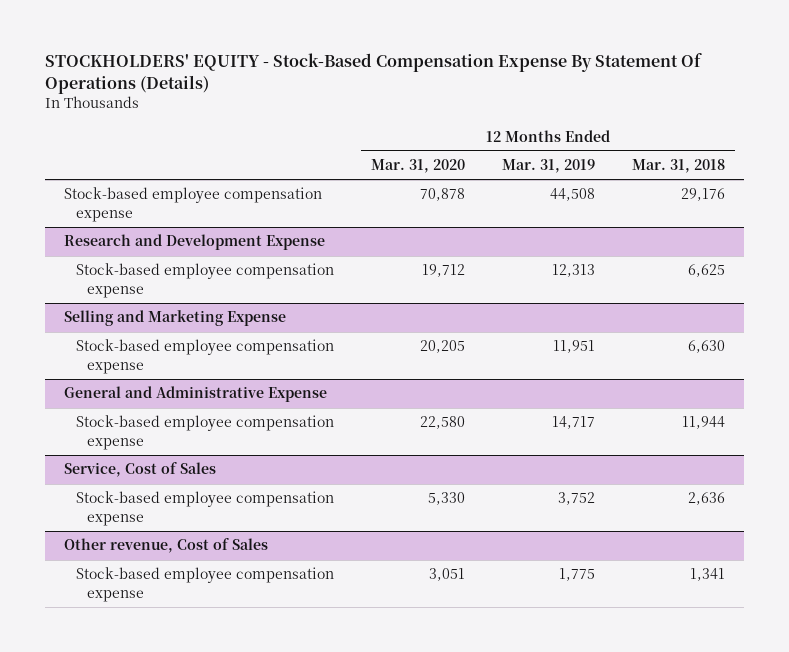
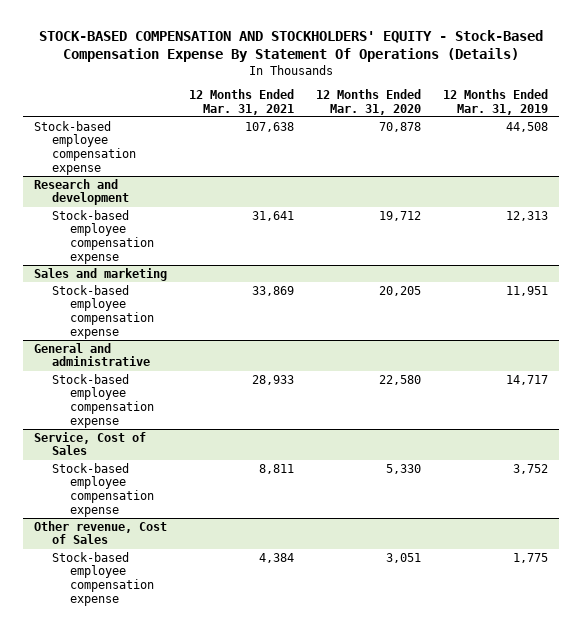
[45,53,703,95] STOCKHOLDERS' EQUITY - Stock-Based Compensation Expense By Statement Of Operations (Details) -> [38,29,543,63] STOCK-BASED COMPENSATION AND STOCKHOLDERS' EQUITY - Stock-Based Compensation Expense By Statement Of Operations (Details)
[632,159,726,174] Mar. 31, 2018 -> none
none -> [188,89,294,115] 12 Months Ended Mar. 31, 2021
[63,234,325,251] Research and Development Expense -> [33,178,129,206] Research and development
[63,310,286,327] Selling and Marketing Expense -> [33,267,167,281] Sales and marketing
[63,386,327,403] General and Administrative Expense -> [33,342,150,367] General and administrative

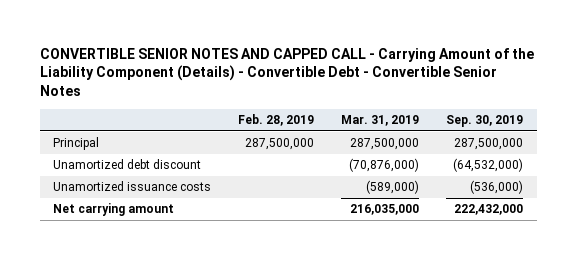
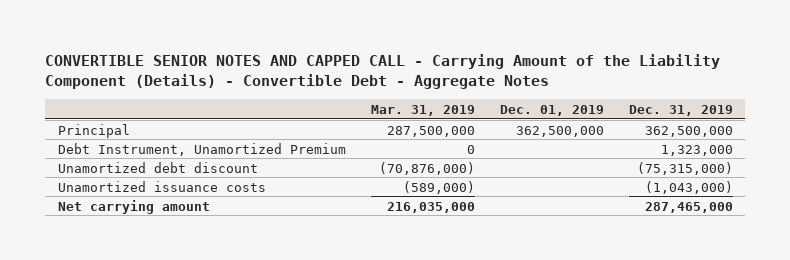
[39,47,534,97] CONVERTIBLE SENIOR NOTES AND CAPPED CALL - Carrying Amount of the Liability Component (Details) - Convertible Debt - Convertible Senior Notes -> [45,53,721,90] CONVERTIBLE SENIOR NOTES AND CAPPED CALL - Carrying Amount of the Liability Component (Details) - Convertible Debt - Aggregate Notes
[238,113,315,126] Feb. 28, 2019 -> none
[446,114,524,127] Sep. 30, 2019 -> none
none -> [499,104,604,116] Dec. 01, 2019
none -> [628,104,733,116] Dec. 31, 2019
none -> [57,142,346,156] Debt Instrument, Unamortized Premium

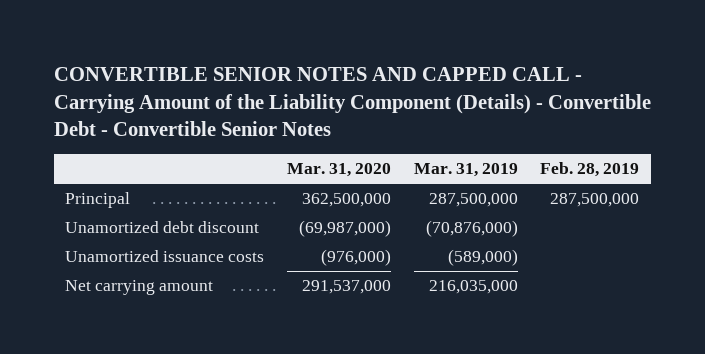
[45,53,721,90] CONVERTIBLE SENIOR NOTES AND CAPPED CALL - Carrying Amount of the Liability Component (Details) - Convertible Debt - Aggregate Notes -> [53,67,651,137] CONVERTIBLE SENIOR NOTES AND CAPPED CALL - Carrying Amount of the Liability Component (Details) - Convertible Debt - Convertible Senior Notes
[499,104,604,116] Dec. 01, 2019 -> none
[628,104,733,116] Dec. 31, 2019 -> none
none -> [286,163,391,178] Mar. 31, 2020
none -> [540,162,640,178] Feb. 28, 2019
[57,142,346,156] Debt Instrument, Unamortized Premium -> none

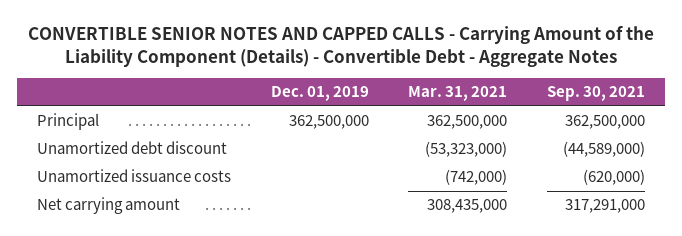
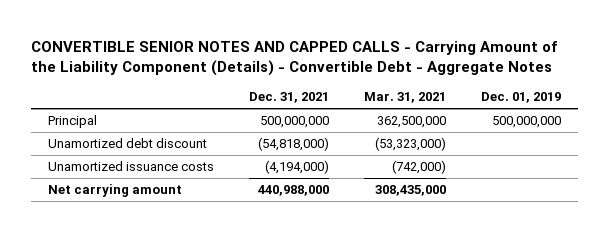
[546,86,645,102] Sep. 30, 2021 -> none
none -> [249,92,330,104] Dec. 31, 2021
[288,115,369,130] 362,500,000 -> [491,116,561,129] 500,000,000

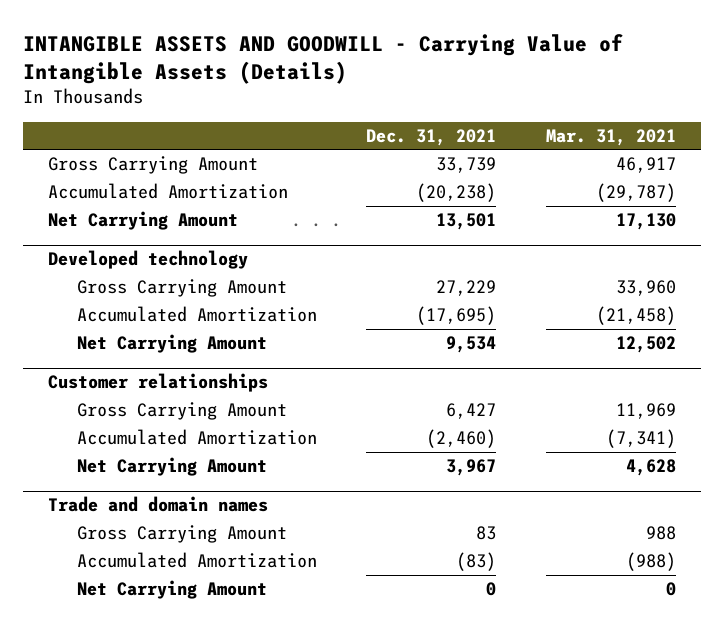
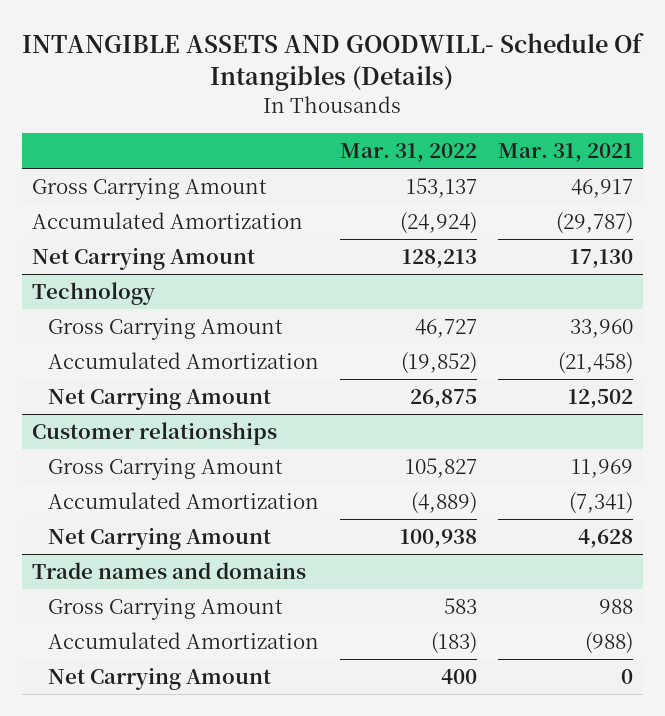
[23,34,624,85] INTANGIBLE ASSETS AND GOODWILL - Carrying Value of Intangible Assets (Details) -> [22,33,645,92] INTANGIBLE ASSETS AND GOODWILL- Schedule Of Intangibles (Details)
[366,128,497,146] Dec. 31, 2021 -> none
none -> [340,143,478,163] Mar. 31, 2022
[47,250,248,270] Developed technology -> [31,281,155,305] Technology
[47,496,268,513] Trade and domain names -> [31,561,306,579] Trade names and domains

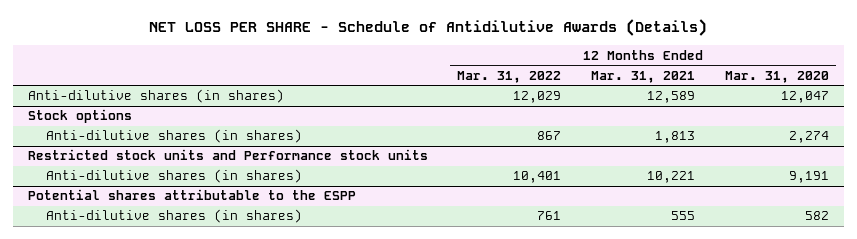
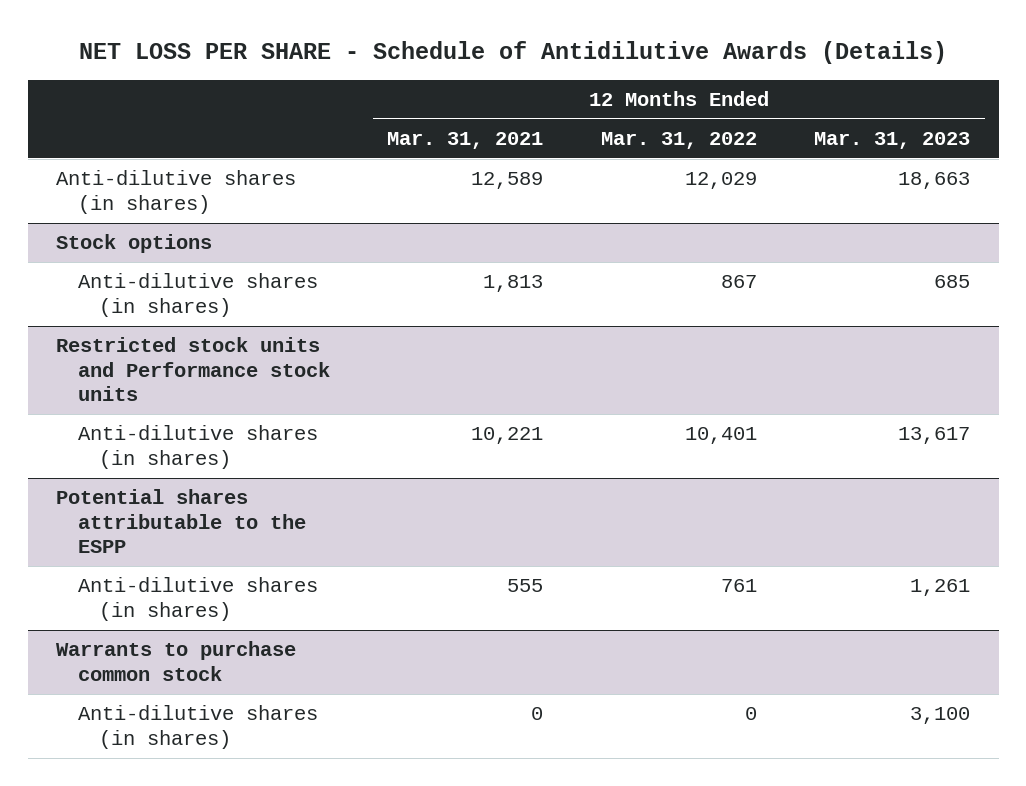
[724,70,829,83] Mar. 31, 2020 -> none
none -> [814,132,971,150] Mar. 31, 2023
none -> [56,641,297,681] Warrants to purchase common stock
none -> [77,705,318,749] Anti-dilutive shares (in shares)

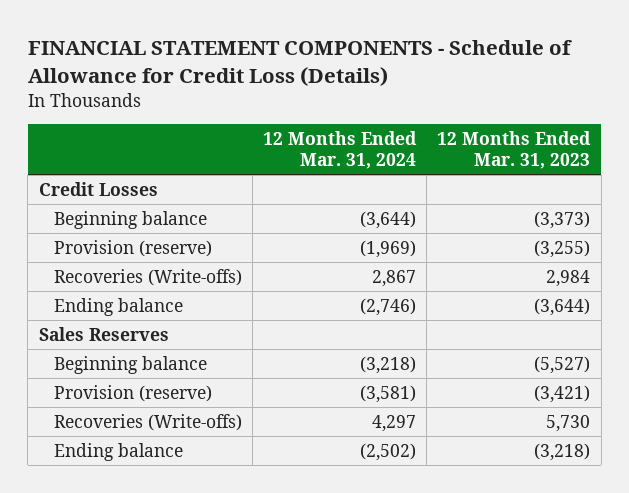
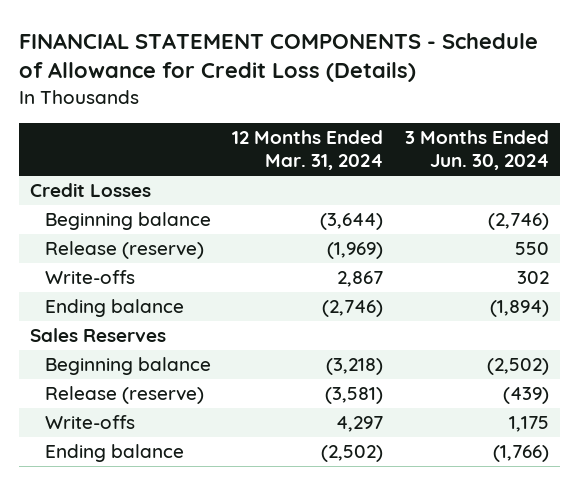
[437,131,592,169] 12 Months Ended Mar. 31, 2023 -> none
none -> [404,130,549,171] 3 Months Ended Jun. 30, 2024
[53,239,212,257] Provision (reserve) -> [45,241,205,260] Release (reserve)
[53,268,242,286] Recoveries (Write-offs) -> [45,270,136,285] Write-offs
[53,384,212,402] Provision (reserve) -> [45,386,205,405] Release (reserve)
[53,413,242,431] Recoveries (Write-offs) -> [45,415,136,430] Write-offs

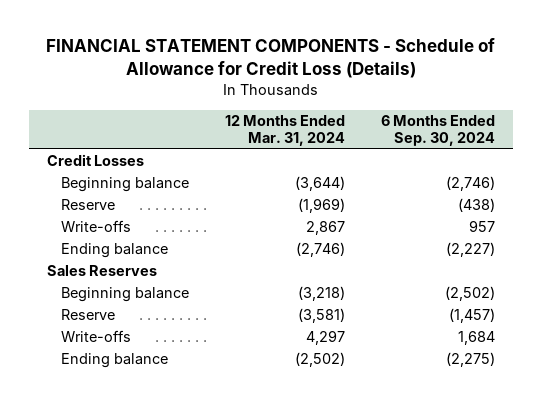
[404,130,549,171] 3 Months Ended Jun. 30, 2024 -> none
none -> [381,115,496,147] 6 Months Ended Sep. 30, 2024
[45,241,205,260] Release (reserve) -> [61,199,116,211] Reserve
[45,386,205,405] Release (reserve) -> [61,309,116,321] Reserve

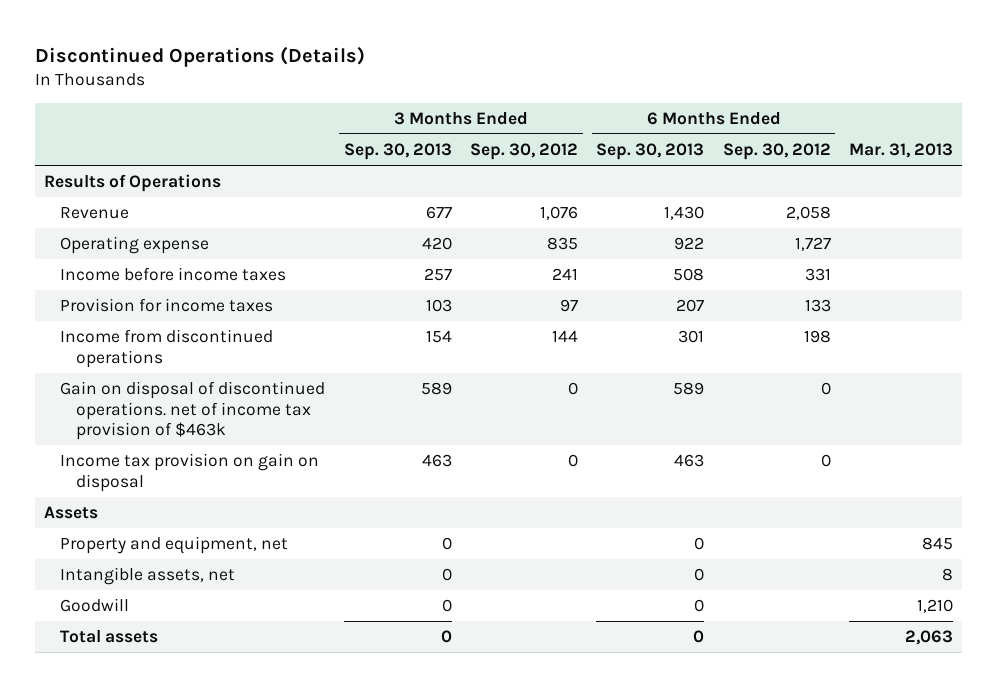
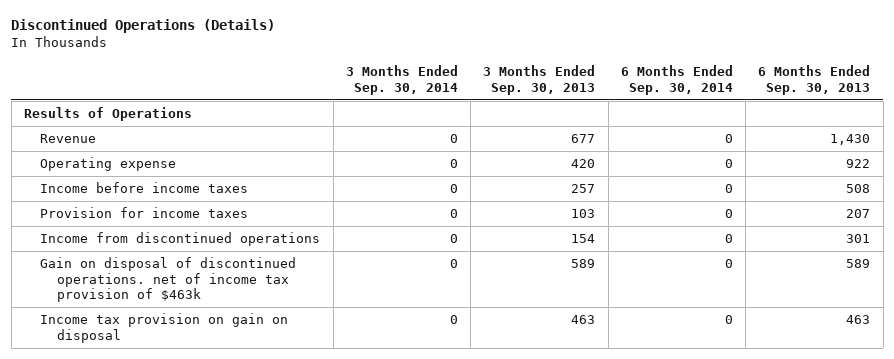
[470,143,579,161] Sep. 30, 2012 -> none
[722,143,831,161] Sep. 30, 2012 -> none
[849,143,954,159] Mar. 31, 2013 -> none
none -> [345,65,458,95] 3 Months Ended Sep. 30, 2014
none -> [620,65,733,95] 6 Months Ended Sep. 30, 2014
[44,506,99,520] Assets -> none
[60,536,289,555] Property and equipment, net -> none
[60,567,236,586] Intangible assets, net -> none
[60,598,130,613] Goodwill -> none
[60,630,159,644] Total assets -> none

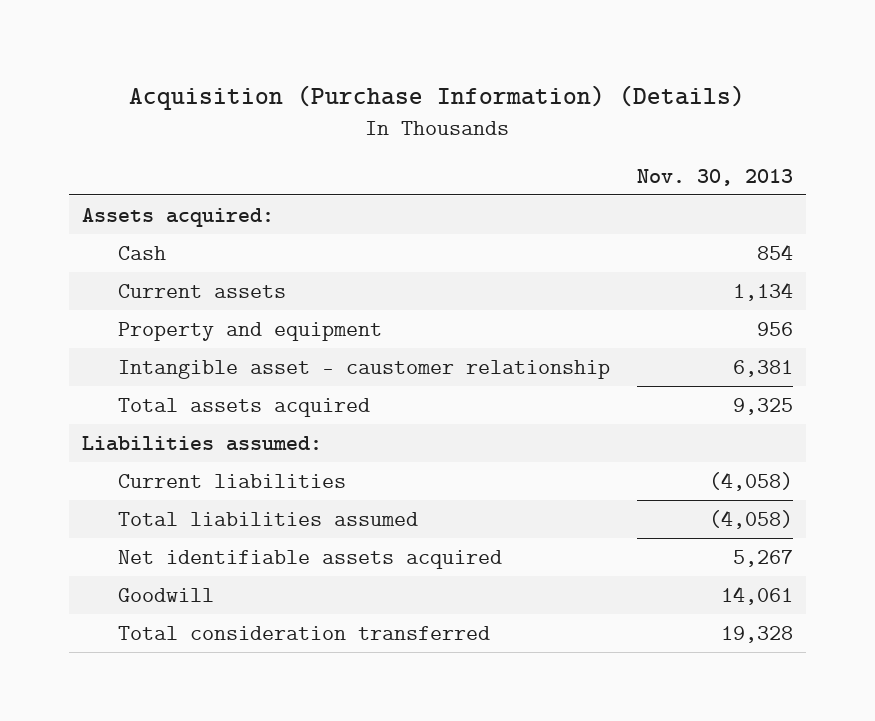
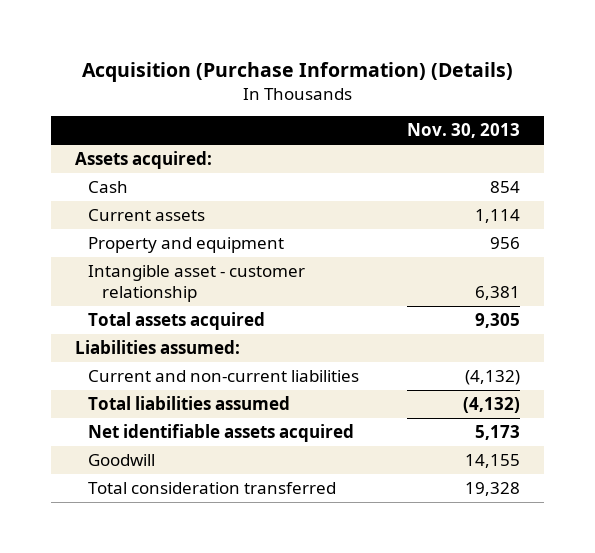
[732,281,793,301] 1,134 -> [475,208,521,223] 1,114
[117,359,610,379] Intangible asset - caustomer relationship -> [88,264,306,302] Intangible asset - customer relationship
[732,397,793,415] 9,325 -> [475,312,521,328] 9,305
[117,473,346,488] Current liabilities -> [88,369,360,382] Current and non-current liabilities
[708,471,793,491] (4,058) -> [465,369,521,385] (4,132)
[708,509,793,529] (4,058) -> [463,396,521,413] (4,132)
[732,549,793,567] 5,267 -> [475,424,521,440] 5,173
[720,585,793,605] 14,061 -> [465,453,521,468] 14,155

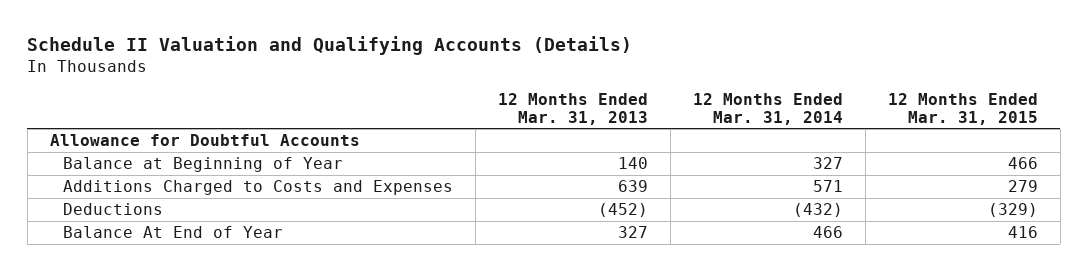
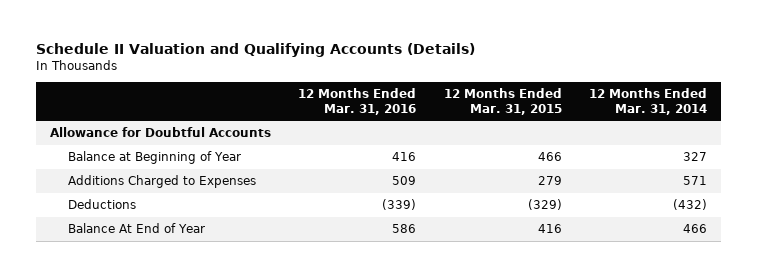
[497,92,648,125] 12 Months Ended Mar. 31, 2013 -> none
none -> [298,87,417,115] 12 Months Ended Mar. 31, 2016
[62,180,453,196] Additions Charged to Costs and Expenses -> [68,175,257,189] Additions Charged to Expenses

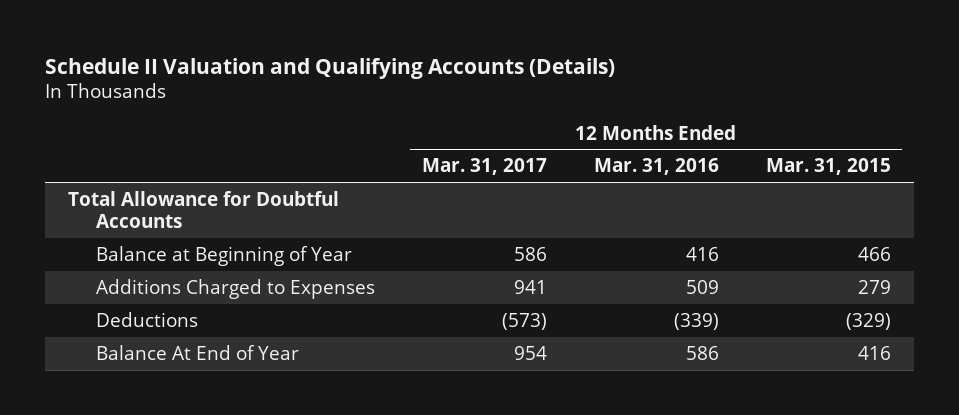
[589,87,708,115] 12 Months Ended Mar. 31, 2014 -> none
none -> [421,158,547,176] Mar. 31, 2017
[49,127,271,138] Allowance for Doubtful Accounts -> [68,190,340,229] Total Allowance for Doubtful Accounts

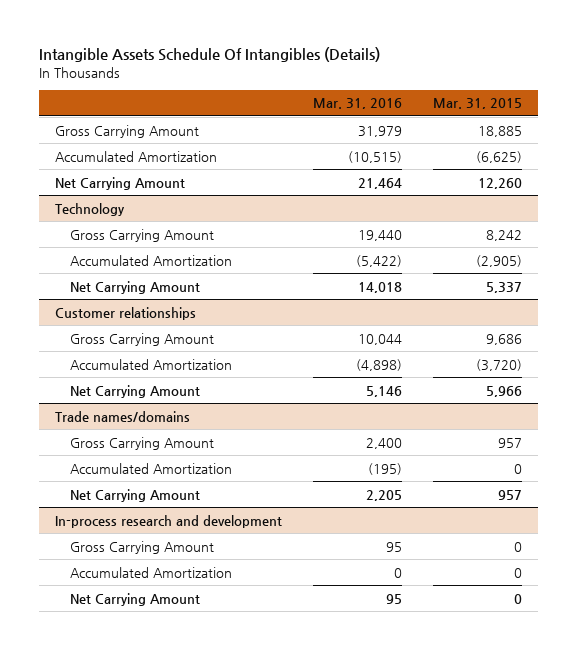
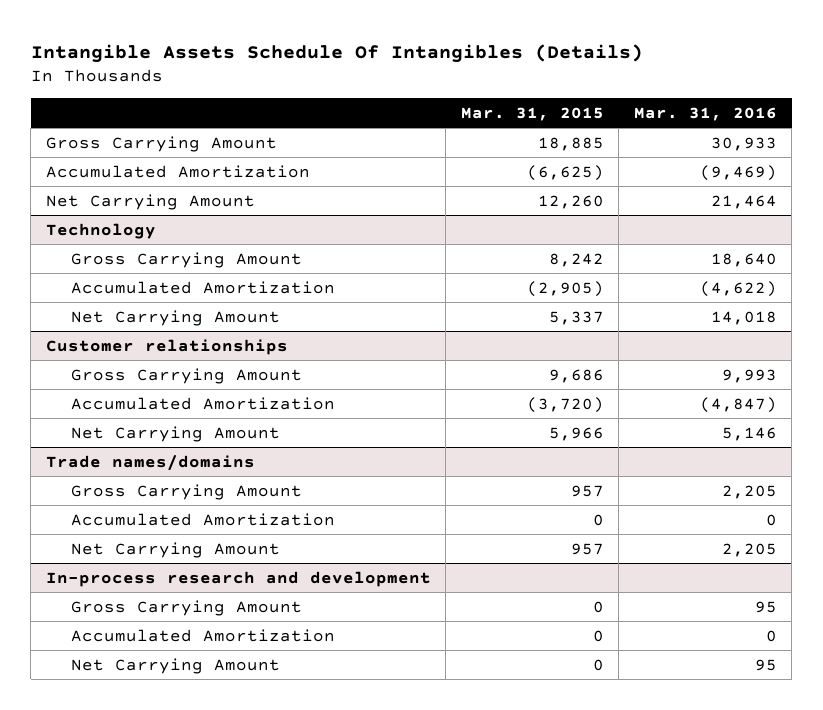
[357,125,402,137] 31,979 -> [710,136,777,151] 30,933
[347,150,402,163] (10,515) -> [699,164,777,181] (9,469)
[357,229,402,241] 19,440 -> [710,252,777,267] 18,640
[355,254,402,267] (5,422) -> [699,280,777,297] (4,622)
[357,333,402,345] 10,044 -> [721,368,777,383] 9,993
[355,358,402,371] (4,898) -> [699,396,777,413] (4,847)
[365,437,402,449] 2,400 -> [721,484,777,499] 2,205
[367,462,402,475] (195) -> [765,513,777,526] 0

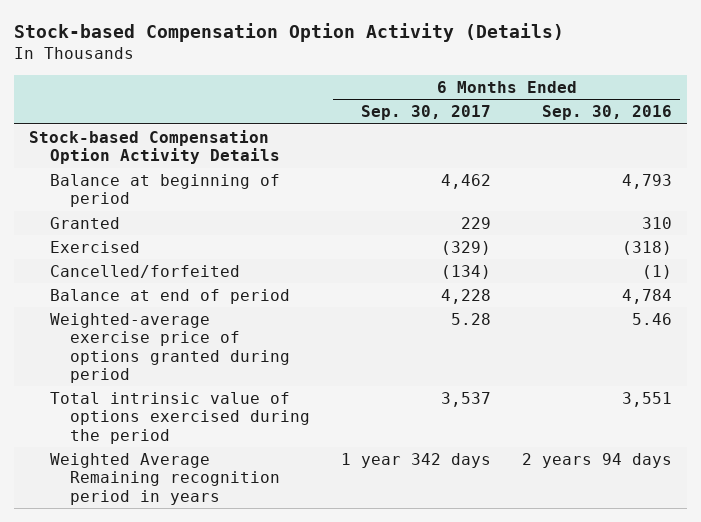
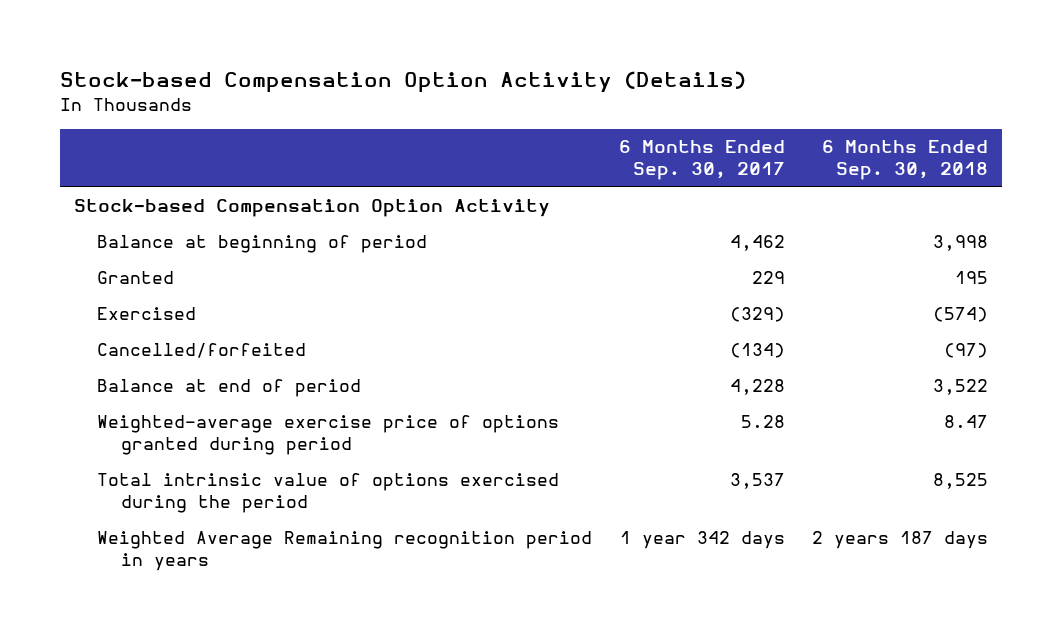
[541,105,672,121] Sep. 30, 2016 -> none
none -> [822,140,989,181] 6 Months Ended Sep. 30, 2018
[28,129,280,165] Stock-based Compensation Option Activity Details -> [73,198,550,217] Stock-based Compensation Option Activity

